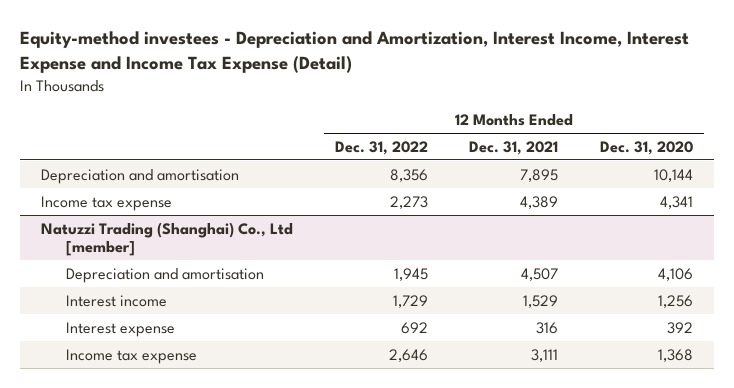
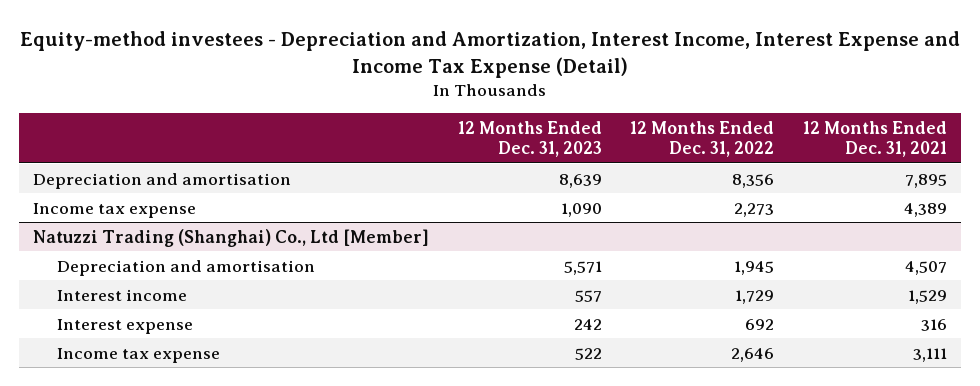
[600,140,694,155] Dec. 31, 2020 -> none
none -> [457,120,602,158] 12 Months Ended Dec. 31, 2023
[40,221,293,257] Natuzzi Trading (Shanghai) Co., Ltd [member] -> [33,228,430,247] Natuzzi Trading (Shanghai) Co., Ltd [Member]

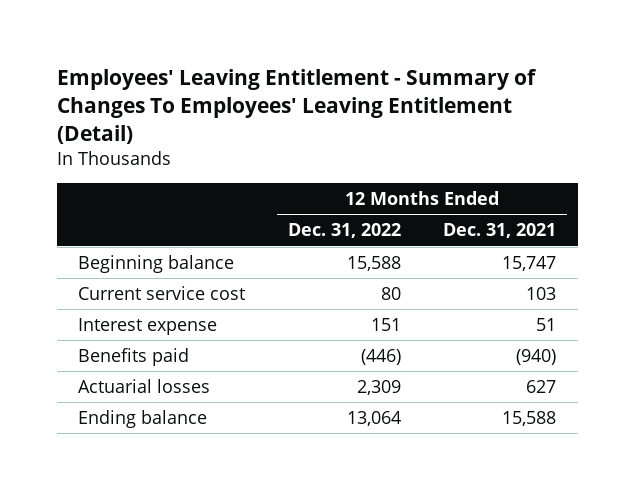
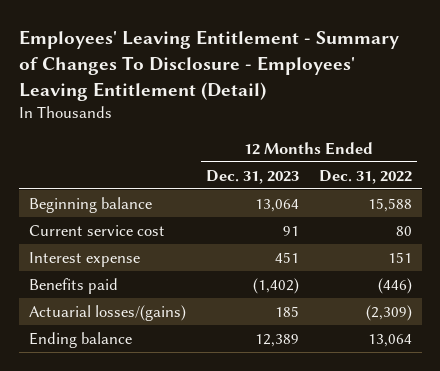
[57,69,538,144] Employees' Leaving Entitlement - Summary of Changes To Employees' Leaving Entitlement (Detail) -> [18,30,399,102] Employees' Leaving Entitlement - Summary of Changes To Disclosure - Employees' Leaving Entitlement (Detail)
[443,223,557,239] Dec. 31, 2021 -> none
none -> [205,169,299,184] Dec. 31, 2023
[78,378,211,393] Actuarial losses -> [28,304,186,321] Actuarial losses/(gains)
[356,379,401,395] 2,309 -> [365,304,412,321] (2,309)

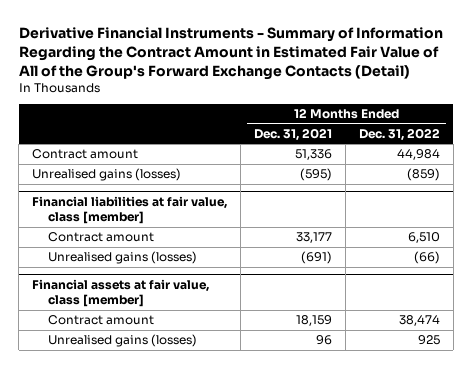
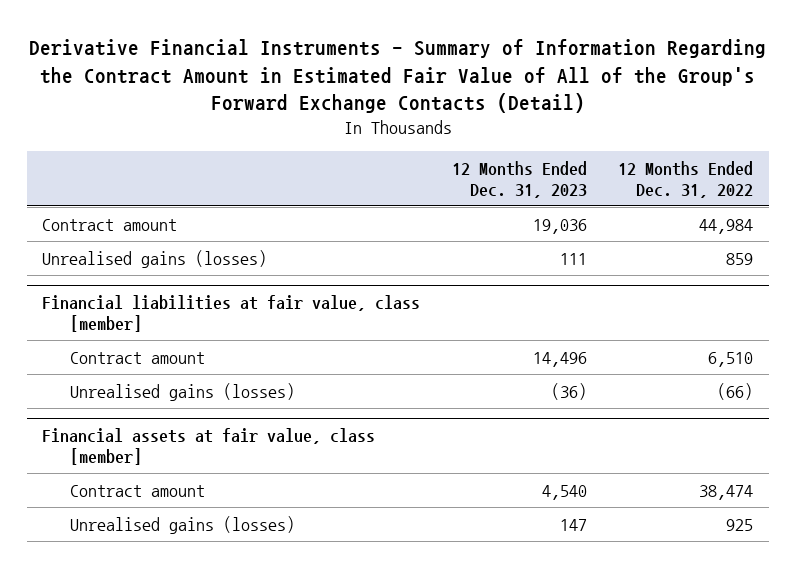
[254,128,333,142] Dec. 31, 2021 -> none
none -> [451,161,587,198] 12 Months Ended Dec. 31, 2023
[406,168,440,182] (859) -> [726,252,754,265] 859

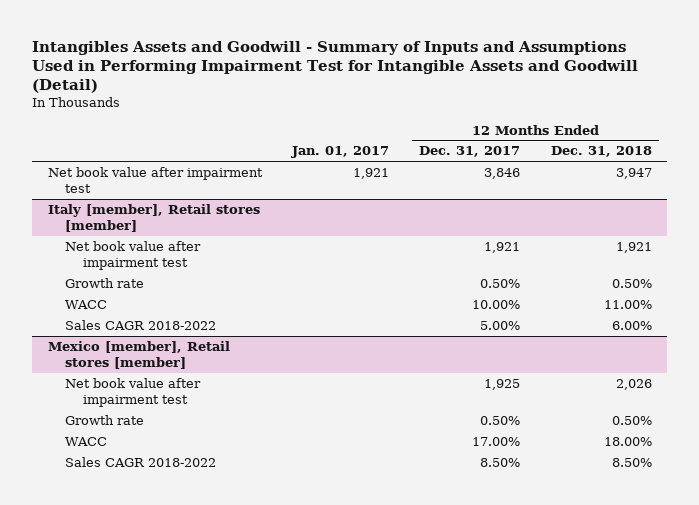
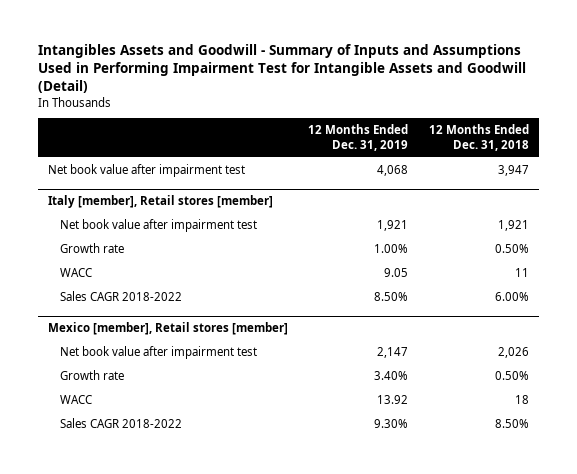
[290,146,389,159] Jan. 01, 2017 -> none
[419,146,521,158] Dec. 31, 2017 -> none
none -> [308,124,409,152] 12 Months Ended Dec. 31, 2019
[603,299,652,309] 11.00% -> [515,268,530,278] 11
[603,436,652,446] 18.00% -> [515,395,530,405] 18

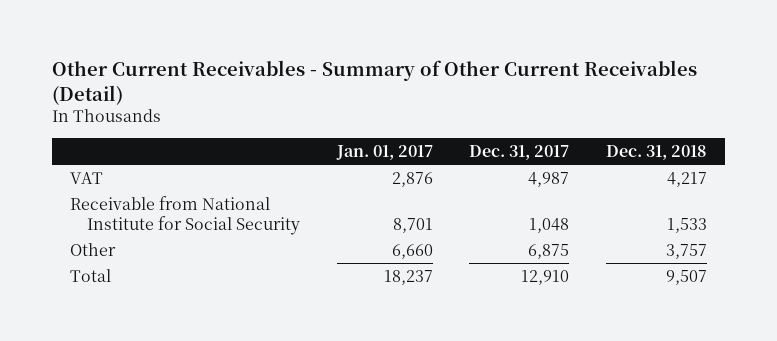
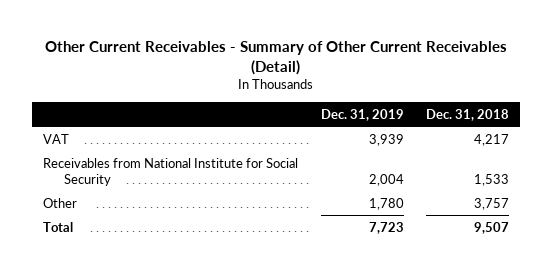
[335,144,433,160] Jan. 01, 2017 -> none
[469,144,570,160] Dec. 31, 2017 -> none
none -> [320,108,404,121] Dec. 31, 2019
[69,195,301,236] Receivable from National Institute for Social Security -> [43,157,299,186] Receivables from National Institute for Social Security

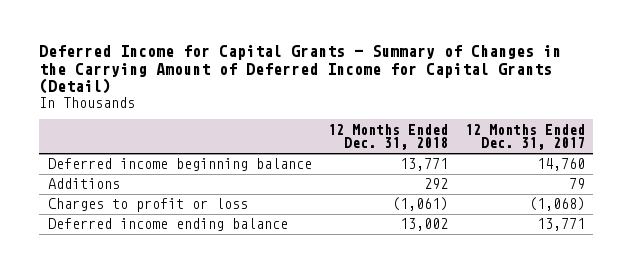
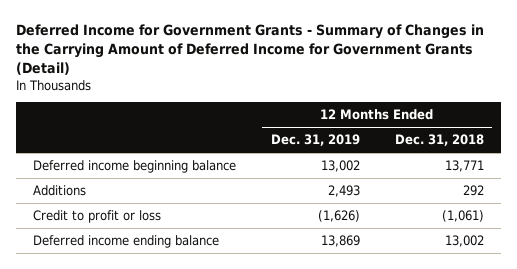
[39,45,562,95] Deferred Income for Capital Grants - Summary of Changes in the Carrying Amount of Deferred Income for Capital Grants (Detail) -> [15,23,484,76] Deferred Income for Government Grants - Summary of Changes in the Carrying Amount of Deferred Income for Government Grants (Detail)
[464,123,585,151] 12 Months Ended Dec. 31, 2017 -> none
none -> [270,134,360,147] Dec. 31, 2019
[47,198,248,213] Charges to profit or loss -> [33,209,162,223] Credit to profit or loss

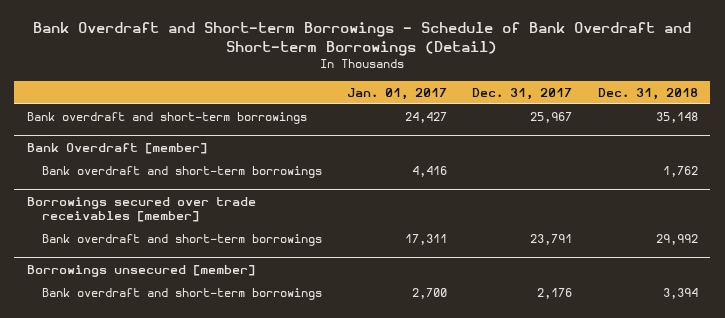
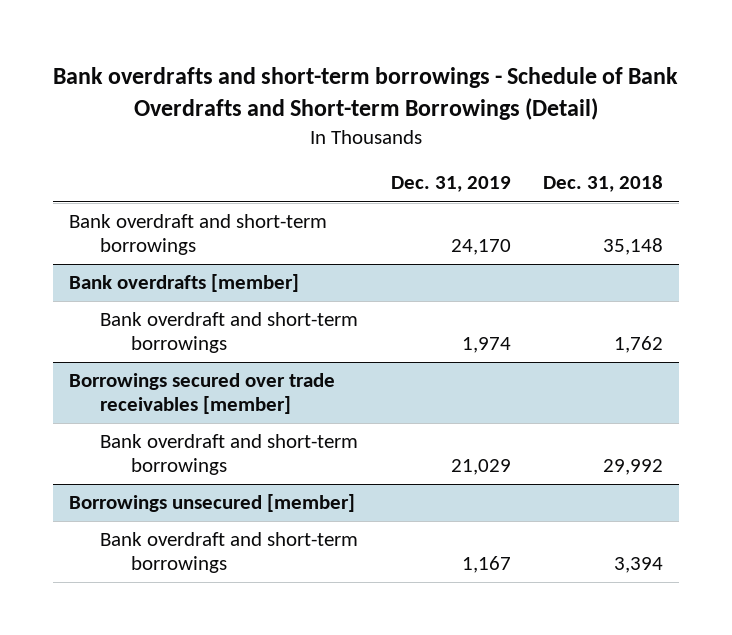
[33,22,692,57] Bank Overdraft and Short-term Borrowings - Schedule of Bank Overdraft and Short-term Borrowings (Detail) -> [53,67,679,121] Bank overdrafts and short-term borrowings - Schedule of Bank Overdrafts and Short-term Borrowings (Detail)
[347,87,448,100] Jan. 01, 2017 -> none
[472,87,573,100] Dec. 31, 2017 -> none
none -> [390,176,511,193] Dec. 31, 2019
[27,142,208,154] Bank Overdraft [member] -> [69,274,300,293] Bank overdrafts [member]

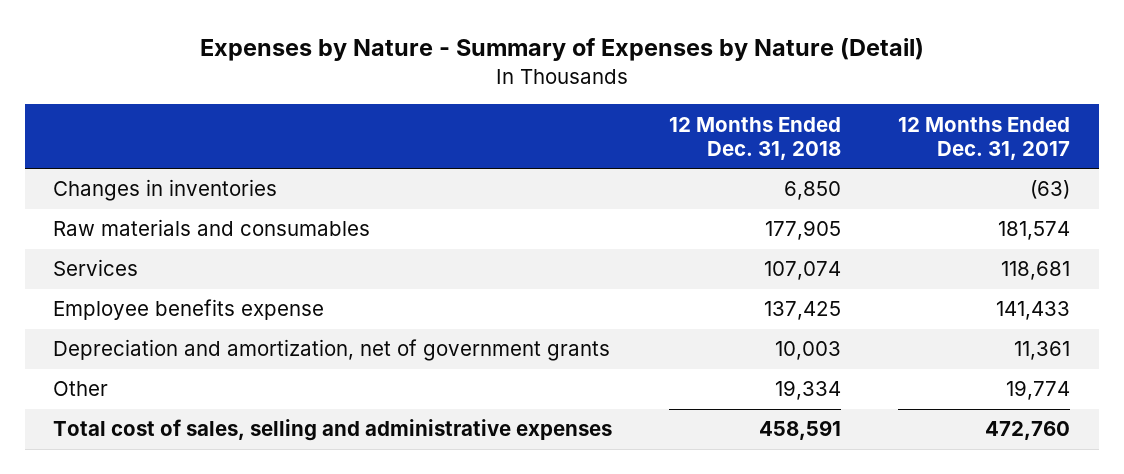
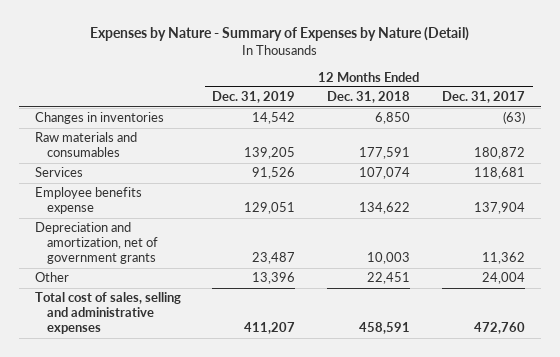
none -> [212,91,296,104] Dec. 31, 2019
[765,220,842,241] 177,905 -> [359,147,411,160] 177,591
[998,221,1071,241] 181,574 -> [473,147,525,160] 180,872
[764,301,842,321] 137,425 -> [359,202,411,215] 134,622
[996,301,1071,321] 141,433 -> [473,202,525,215] 137,904
[1014,341,1071,361] 11,361 -> [481,252,525,265] 11,362
[775,380,842,401] 19,334 -> [367,272,411,285] 22,451
[1006,380,1071,401] 19,774 -> [481,272,525,285] 24,004

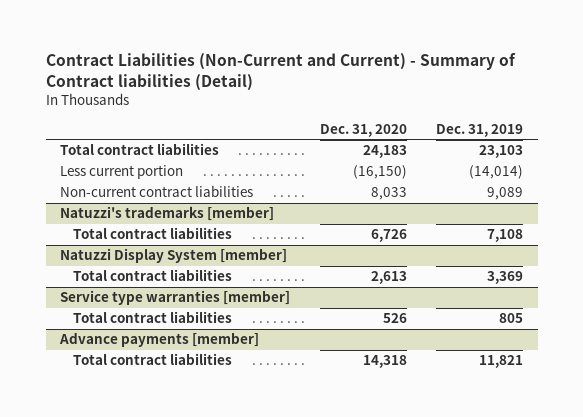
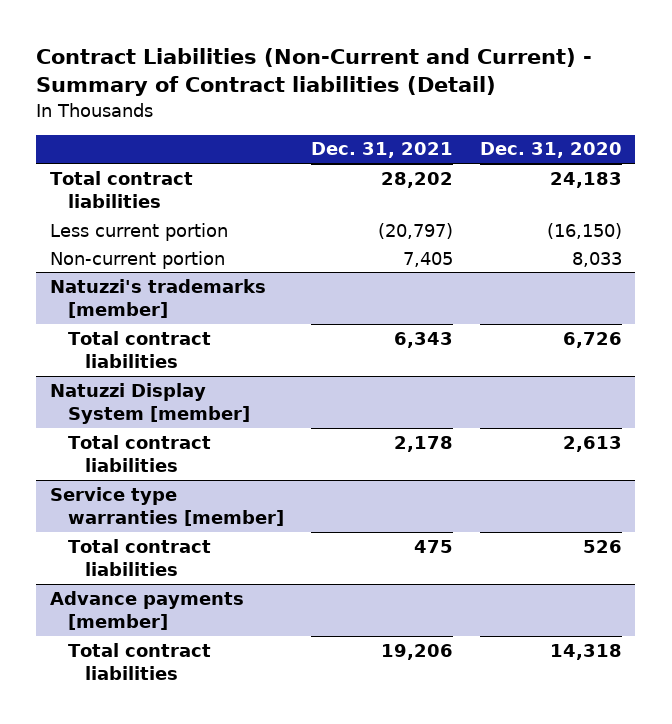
[436,123,524,137] Dec. 31, 2019 -> none
none -> [310,142,453,159] Dec. 31, 2021
[60,185,254,198] Non-current contract liabilities -> [49,250,225,269] Non-current portion

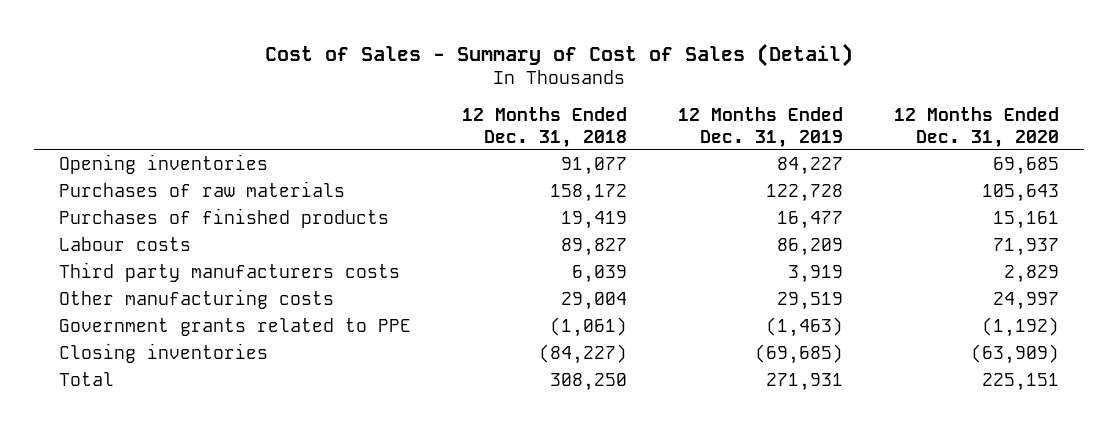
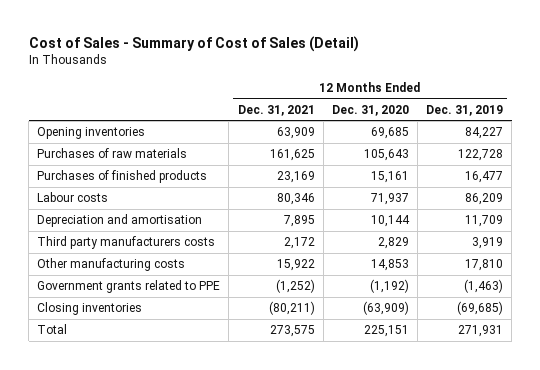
[462,107,628,148] 12 Months Ended Dec. 31, 2018 -> none
none -> [237,104,315,116] Dec. 31, 2021
none -> [37,214,203,228] Depreciation and amortisation
[776,292,843,311] 29,519 -> [465,259,504,272] 17,810
[992,292,1059,311] 24,997 -> [370,259,409,272] 14,853

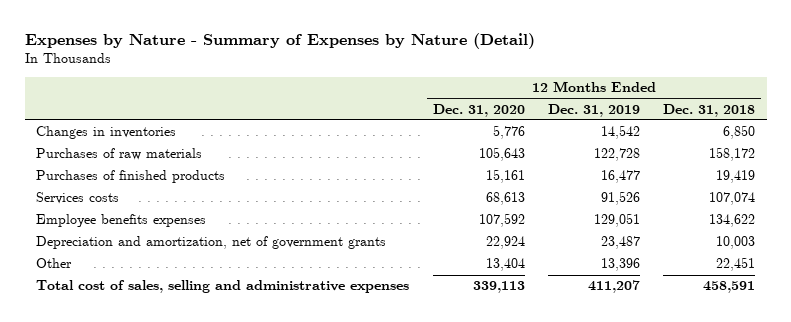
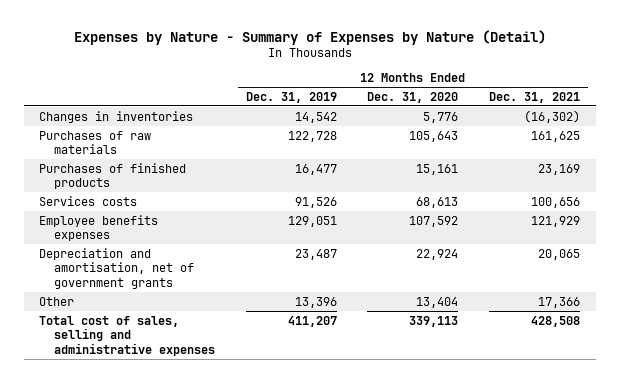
[662,103,755,117] Dec. 31, 2018 -> none
none -> [489,91,581,103] Dec. 31, 2021
[36,236,387,250] Depreciation and amortization, net of government grants -> [39,247,194,289] Depreciation and amortisation, net of government grants

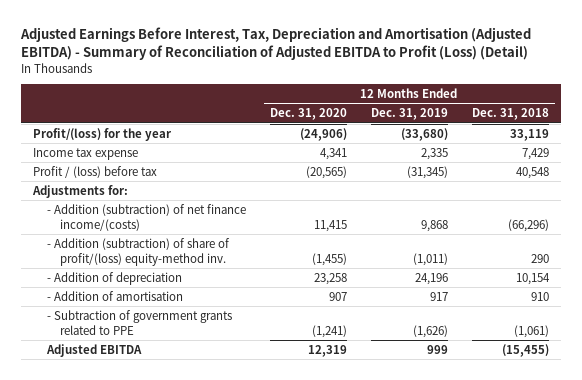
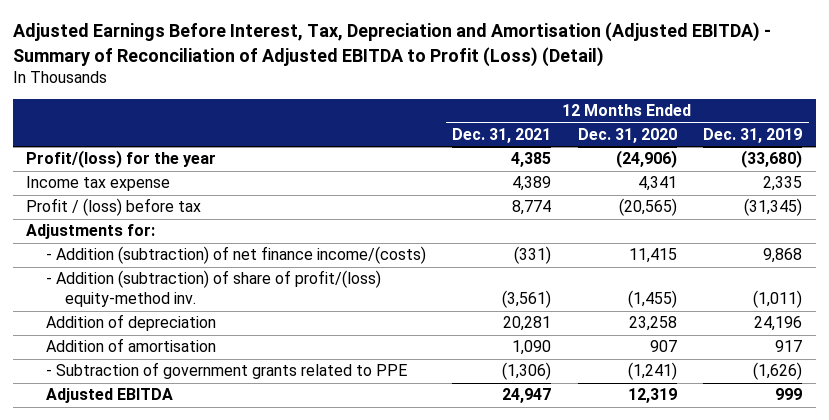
[471,108,549,121] Dec. 31, 2018 -> none
none -> [452,127,552,143] Dec. 31, 2021
[46,271,182,285] - Addition of depreciation -> [45,314,216,332] Addition of depreciation
[46,290,183,301] - Addition of amortisation -> [45,338,216,353] Addition of amortisation

